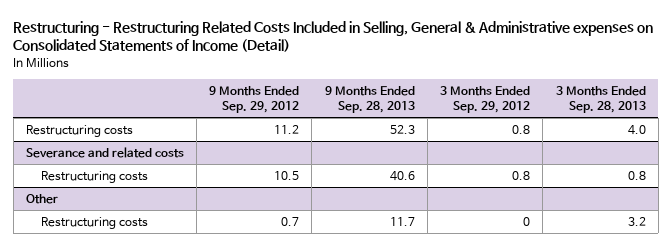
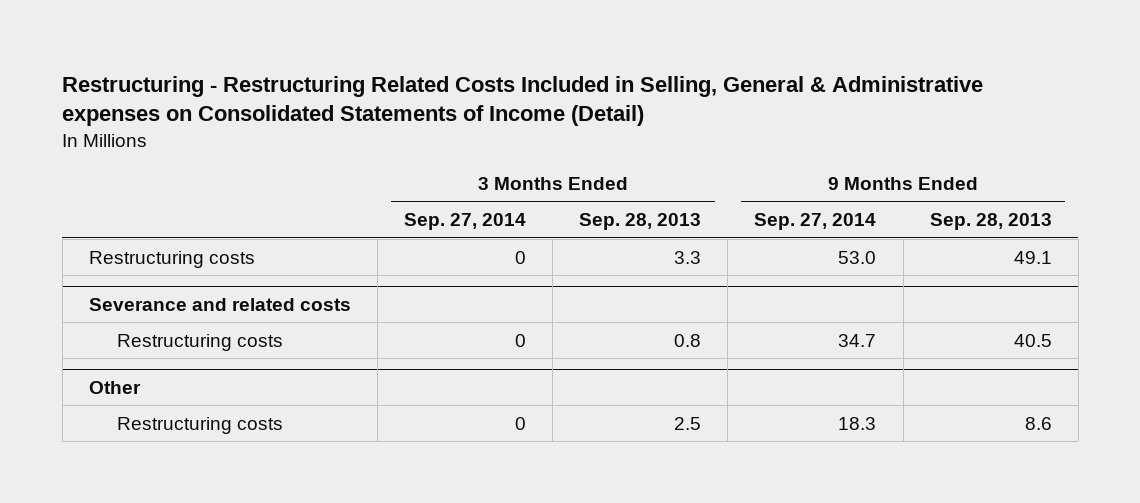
[209,85,300,114] 9 Months Ended Sep. 29, 2012 -> none
[440,85,531,114] 3 Months Ended Sep. 29, 2012 -> none
none -> [404,213,527,231] Sep. 27, 2014
none -> [754,213,877,231] Sep. 27, 2014
[389,125,415,135] 52.3 -> [1013,250,1052,264] 49.1
[627,125,646,136] 4.0 -> [674,250,702,264] 3.3
[389,171,415,182] 40.6 -> [1013,333,1052,347] 40.5
[389,217,415,227] 11.7 -> [1024,416,1052,430] 8.6
[627,217,646,227] 3.2 -> [674,416,702,430] 2.5

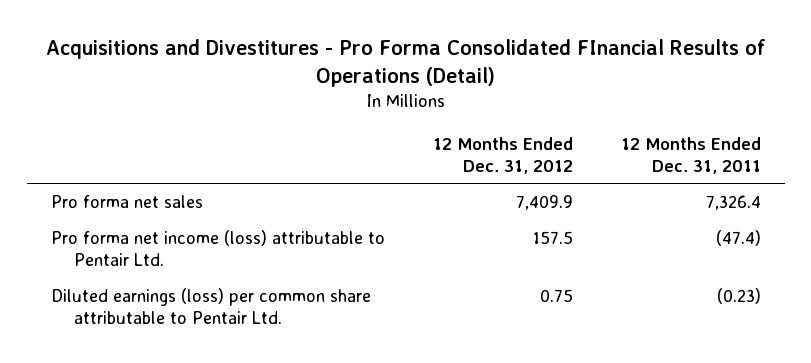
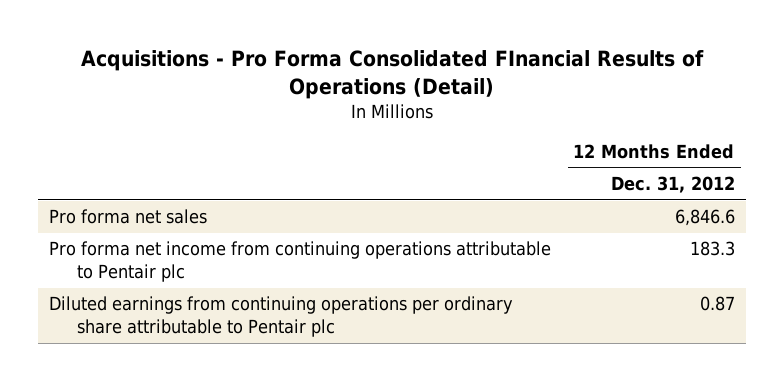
[45,38,766,87] Acquisitions and Divestitures - Pro Forma Consolidated FInancial Results of Operations (Detail) -> [81,50,705,99] Acquisitions - Pro Forma Consolidated FInancial Results of Operations (Detail)
[620,136,761,174] 12 Months Ended Dec. 31, 2011 -> none
[515,195,573,211] 7,409.9 -> [674,209,735,227] 6,846.6
[50,230,385,267] Pro forma net income (loss) attributable to Pentair Ltd. -> [49,241,552,283] Pro forma net income from continuing operations attributable to Pentair plc
[532,231,573,245] 157.5 -> [689,241,735,257] 183.3
[50,288,371,325] Diluted earnings (loss) per common share attributable to Pentair Ltd. -> [49,296,514,338] Diluted earnings from continuing operations per ordinary share attributable to Pentair plc
[539,289,573,303] 0.75 -> [699,296,735,312] 0.87

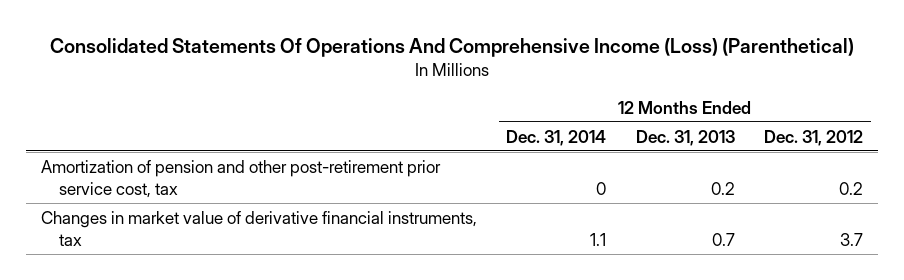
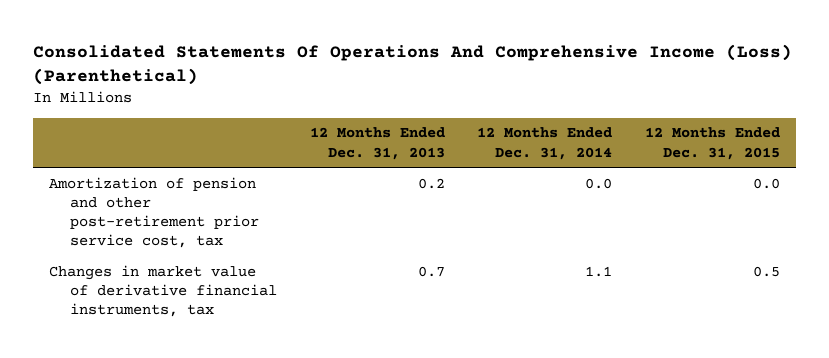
[764,129,864,146] Dec. 31, 2012 -> none
none -> [644,127,780,160] 12 Months Ended Dec. 31, 2015
[596,181,607,195] 0 -> [585,177,613,189] 0.0

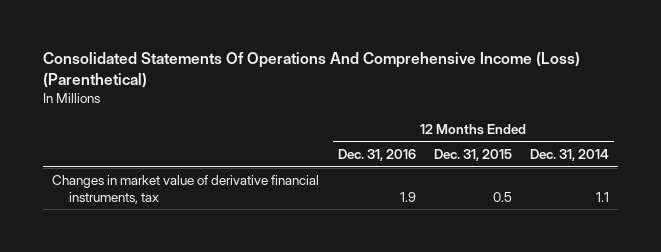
[309,127,445,160] 12 Months Ended Dec. 31, 2013 -> none
none -> [337,149,416,162] Dec. 31, 2016
[49,176,260,249] Amortization of pension and other post-retirement prior service cost, tax -> none

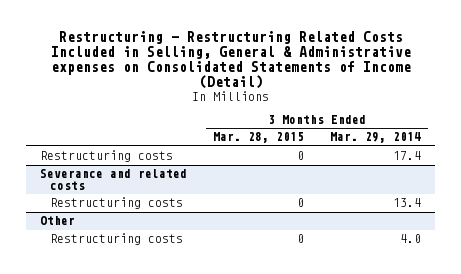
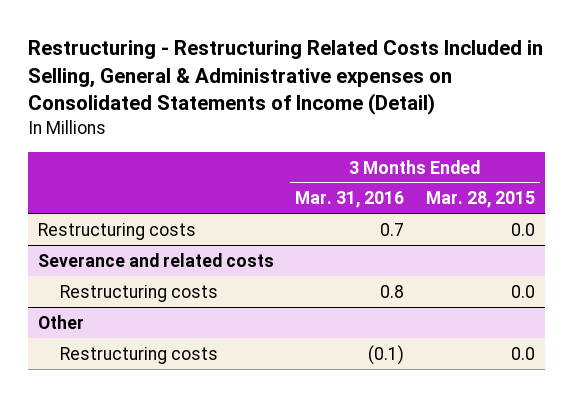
[330,132,422,144] Mar. 29, 2014 -> none
none -> [295,191,405,209] Mar. 31, 2016
[297,151,305,161] 0 -> [510,222,535,236] 0.0
[297,198,305,208] 0 -> [510,284,535,298] 0.0
[297,234,305,244] 0 -> [510,346,535,360] 0.0

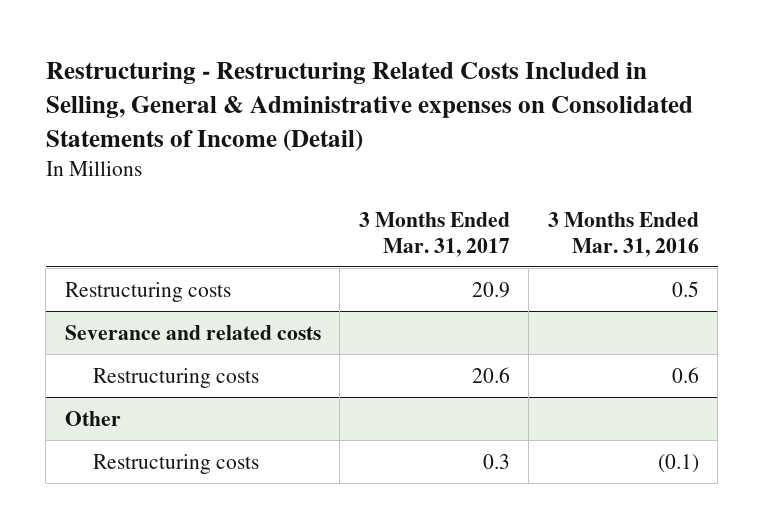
[425,191,535,209] Mar. 28, 2015 -> none
none -> [358,211,510,257] 3 Months Ended Mar. 31, 2017
[380,222,405,236] 0.7 -> [671,280,699,297] 0.5
[380,284,405,298] 0.8 -> [671,366,699,383] 0.6

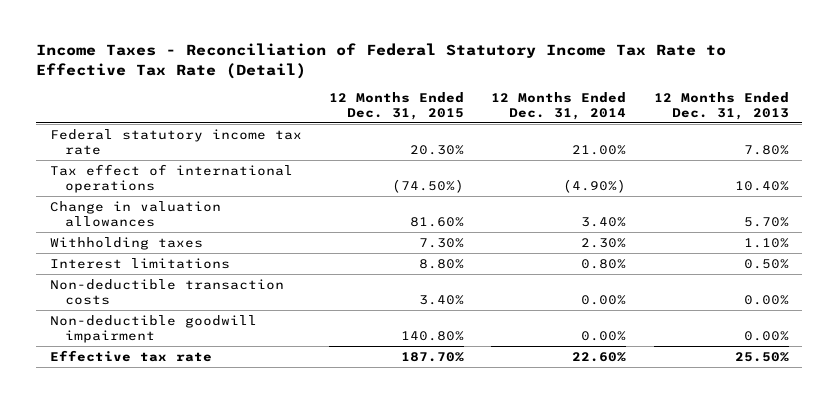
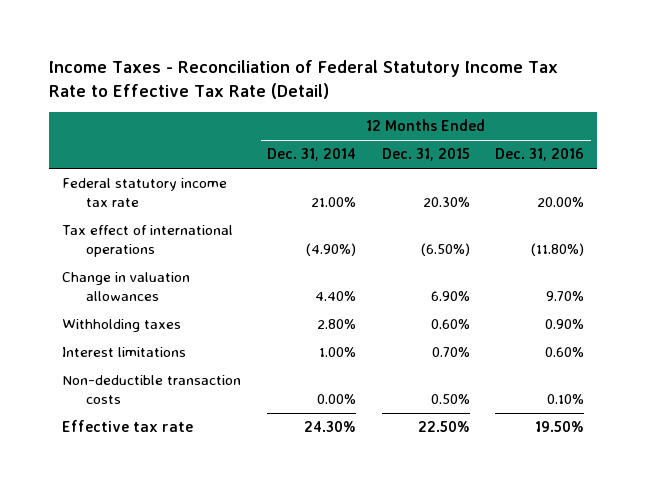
[653,92,789,120] 12 Months Ended Dec. 31, 2013 -> none
none -> [495,148,585,162] Dec. 31, 2016
[49,314,257,343] Non-deductible goodwill impairment -> none
[392,178,465,193] (74.50%) -> [420,242,470,256] (6.50%)
[410,216,465,227] 81.60% -> [430,290,470,301] 6.90%
[581,216,627,227] 3.40% -> [315,290,357,301] 4.40%
[419,237,465,248] 7.30% -> [430,319,470,330] 0.60%
[581,237,627,248] 2.30% -> [317,319,357,330] 2.80%
[419,258,465,269] 8.80% -> [431,347,470,358] 0.70%
[581,258,627,269] 0.80% -> [319,347,357,358] 1.00%
[419,294,465,305] 3.40% -> [430,393,470,404] 0.50%
[401,351,465,362] 187.70% -> [417,421,470,433] 22.50%
[572,351,627,362] 22.60% -> [304,421,357,433] 24.30%

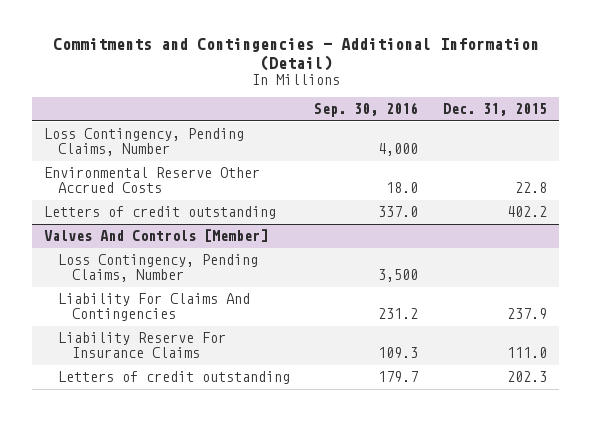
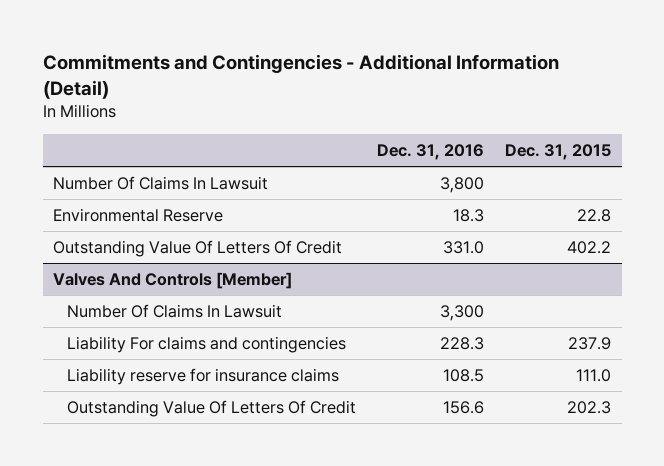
[314,102,419,118] Sep. 30, 2016 -> none
none -> [376,143,484,160] Dec. 31, 2016
[44,128,245,157] Loss Contingency, Pending Claims, Number -> [53,176,269,191] Number Of Claims In Lawsuit
[44,167,261,194] Environmental Reserve Other Accrued Costs -> [53,208,224,223] Environmental Reserve
[44,206,277,220] Letters of credit outstanding -> [53,240,343,258] Outstanding Value Of Letters Of Credit
[57,254,258,283] Loss Contingency, Pending Claims, Number -> [66,304,282,319] Number Of Claims In Lawsuit
[57,293,250,322] Liability For Claims And Contingencies -> [66,336,346,354] Liability For claims and contingencies
[57,332,226,359] Liability Reserve For Insurance Claims -> [66,368,339,386] Liability reserve for insurance claims
[57,371,290,385] Letters of credit outstanding -> [66,400,356,418] Outstanding Value Of Letters Of Credit

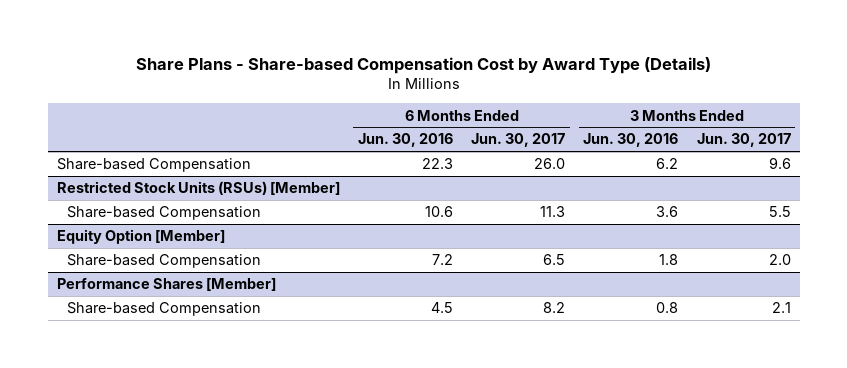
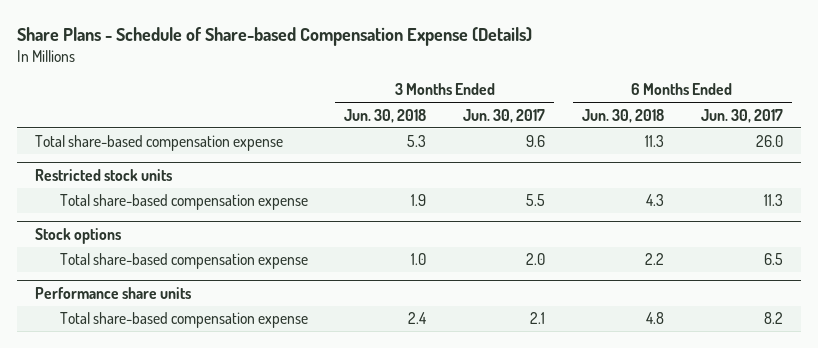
[135,56,711,74] Share Plans - Share-based Compensation Cost by Award Type (Details) -> [16,26,532,46] Share Plans - Schedule of Share-based Compensation Expense (Details)
[357,133,453,148] Jun. 30, 2016 -> none
[583,133,679,148] Jun. 30, 2016 -> none
none -> [344,108,427,123] Jun. 30, 2018
none -> [582,108,665,123] Jun. 30, 2018
[56,158,251,173] Share-based Compensation -> [35,135,284,152] Total share-based compensation expense
[56,181,340,196] Restricted Stock Units (RSUs) [Member] -> [35,169,173,182] Restricted stock units
[67,206,262,221] Share-based Compensation -> [59,194,308,211] Total share-based compensation expense
[56,229,225,245] Equity Option [Member] -> [35,228,122,245] Stock options
[67,254,262,269] Share-based Compensation -> [59,253,308,270] Total share-based compensation expense
[56,278,276,292] Performance Shares [Member] -> [35,287,192,300] Performance share units
[67,302,262,317] Share-based Compensation -> [59,312,308,329] Total share-based compensation expense

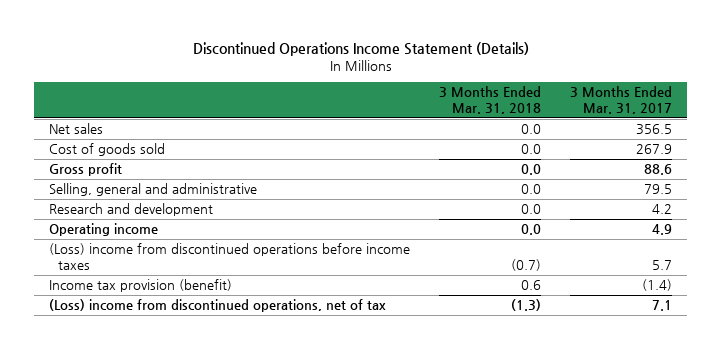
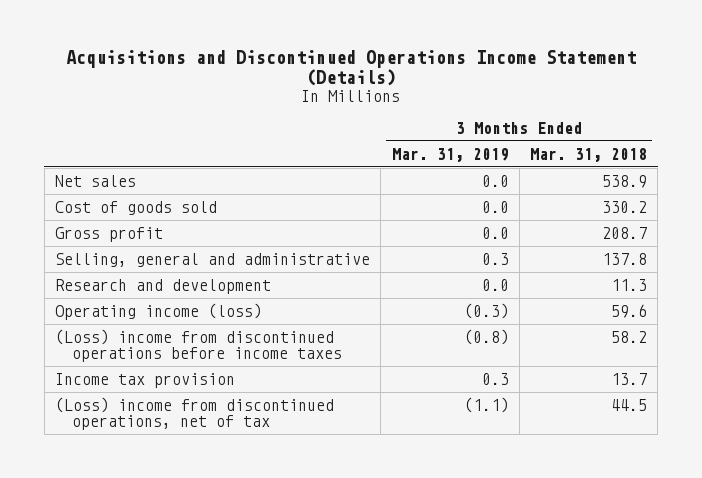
[192,42,529,57] Discontinued Operations Income Statement (Details) -> [66,50,637,87] Acquisitions and Discontinued Operations Income Statement (Details)
[570,86,673,114] 3 Months Ended Mar. 31, 2017 -> none
none -> [391,147,509,162] Mar. 31, 2019
[521,124,542,135] 0.0 -> [602,174,648,188] 538.9
[521,144,542,155] 0.0 -> [602,200,648,213] 330.2
[521,164,542,176] 0.0 -> [602,226,648,239] 208.7
[521,184,542,195] 0.0 -> [602,252,648,265] 137.8
[521,204,542,215] 0.0 -> [611,278,648,291] 11.3
[48,223,158,237] Operating income -> [55,302,263,320] Operating income (loss)
[521,224,542,236] 0.0 -> [611,303,648,318] 59.6
[511,258,542,271] (0.7) -> [611,330,648,343] 58.2
[48,279,232,293] Income tax provision (benefit) -> [55,372,236,388] Income tax provision
[521,280,542,291] 0.6 -> [611,372,648,385] 13.7
[511,299,542,312] (1.3) -> [611,398,648,411] 44.5

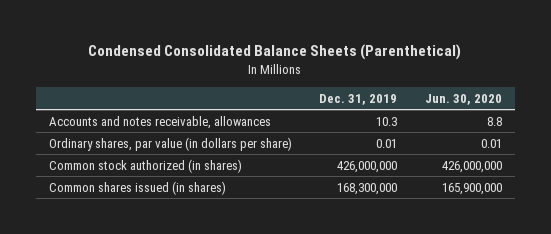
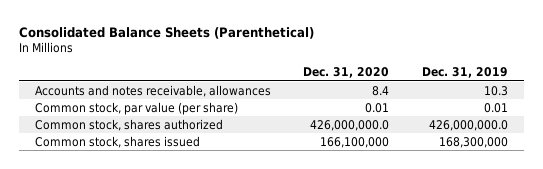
[88,44,462,61] Condensed Consolidated Balance Sheets (Parenthetical) -> [19,26,315,39] Consolidated Balance Sheets (Parenthetical)
[424,93,502,105] Jun. 30, 2020 -> none
none -> [303,66,390,78] Dec. 31, 2020
[49,136,293,151] Ordinary shares, par value (in dollars per share) -> [35,101,239,115] Common stock, par value (per share)
[49,158,243,173] Common stock authorized (in shares) -> [35,118,224,131] Common stock, shares authorized
[337,160,398,173] 426,000,000 -> [428,119,508,131] 426,000,000.0
[49,180,227,195] Common shares issued (in shares) -> [35,135,201,148] Common stock, shares issued

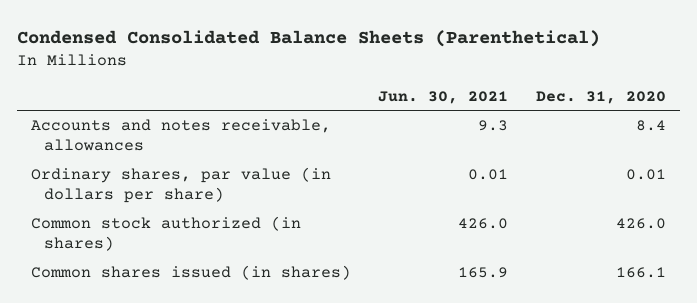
[19,26,315,39] Consolidated Balance Sheets (Parenthetical) -> [16,29,600,47] Condensed Consolidated Balance Sheets (Parenthetical)
[421,66,508,78] Dec. 31, 2019 -> none
none -> [378,90,509,104] Jun. 30, 2021
[35,101,239,115] Common stock, par value (per share) -> [30,166,331,204] Ordinary shares, par value (in dollars per share)
[35,118,224,131] Common stock, shares authorized -> [30,215,301,252] Common stock authorized (in shares)
[310,119,390,131] 426,000,000.0 -> [616,217,667,229] 426.0
[35,135,201,148] Common stock, shares issued -> [30,264,351,280] Common shares issued (in shares)
[320,136,390,148] 166,100,000 -> [616,266,667,278] 166.1

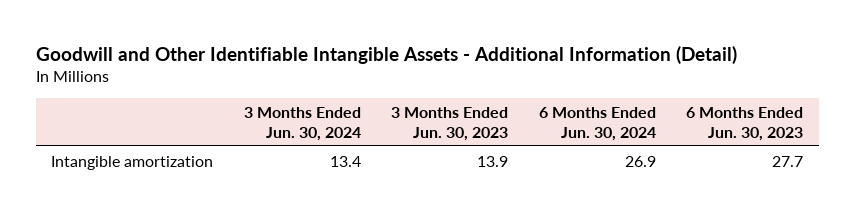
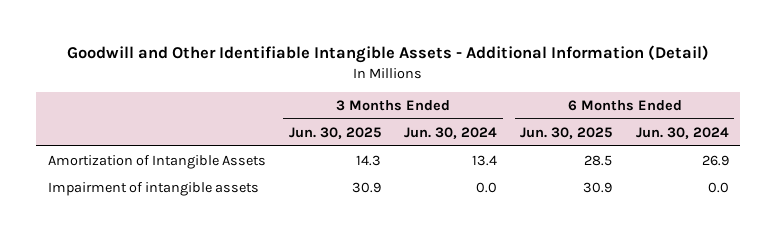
[391,107,509,141] 3 Months Ended Jun. 30, 2023 -> none
[686,107,804,141] 6 Months Ended Jun. 30, 2023 -> none
none -> [289,126,382,139] Jun. 30, 2025
none -> [520,126,613,139] Jun. 30, 2025
[51,155,214,170] Intangible amortization -> [47,154,266,169] Amortization of Intangible Assets
none -> [47,181,259,196] Impairment of intangible assets

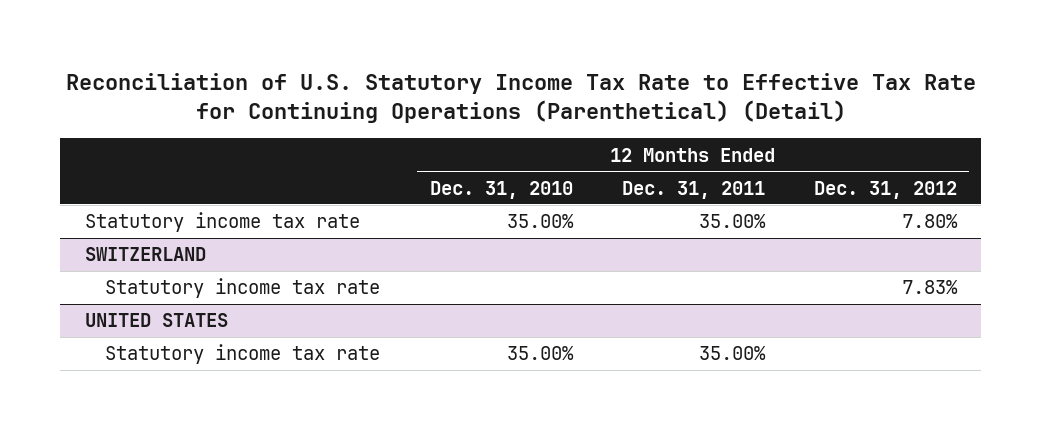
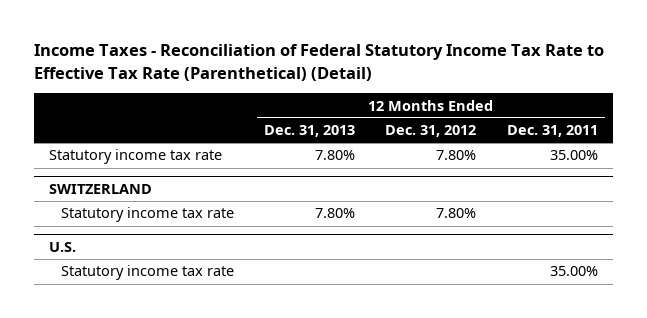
[65,72,976,124] Reconciliation of U.S. Statutory Income Tax Rate to Effective Tax Rate for Continuing Operations (Parenthetical) (Detail) -> [33,44,604,81] Income Taxes - Reconciliation of Federal Statutory Income Tax Rate to Effective Tax Rate (Parenthetical) (Detail)
[429,180,573,199] Dec. 31, 2010 -> none
none -> [264,125,356,138] Dec. 31, 2013
[84,313,228,328] UNITED STATES -> none
[901,280,958,295] 7.83% -> [436,208,477,219] 7.80%
none -> [48,242,76,253] U.S.

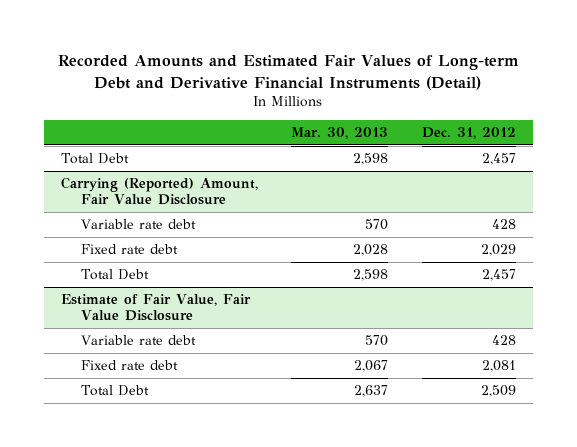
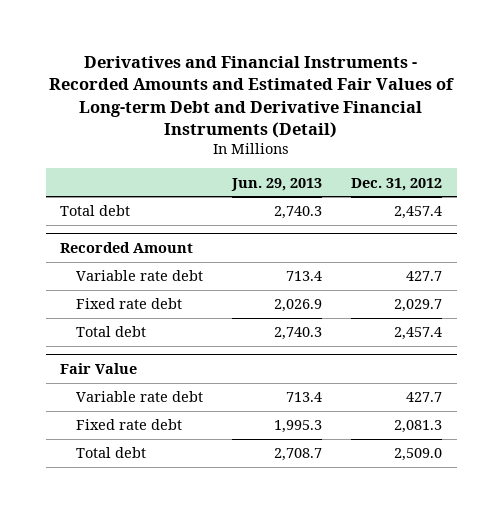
[58,54,520,90] Recorded Amounts and Estimated Fair Values of Long-term Debt and Derivative Financial Instruments (Detail) -> [49,56,455,138] Derivatives and Financial Instruments - Recorded Amounts and Estimated Fair Values of Long-term Debt and Derivative Financial Instruments (Detail)
[291,127,389,140] Mar. 30, 2013 -> none
none -> [230,177,322,191] Jun. 29, 2013
[60,177,258,206] Carrying (Reported) Amount, Fair Value Disclosure -> none
[60,294,251,322] Estimate of Fair Value, Fair Value Disclosure -> none
[60,153,129,165] Total Debt -> [60,205,131,217] Total debt
[481,153,516,166] 2,457 -> [394,206,443,220] 2,457.4
none -> [60,241,194,253] Recorded Amount
[491,219,516,230] 428 -> [406,271,443,282] 427.7
[480,244,516,257] 2,029 -> [394,299,443,313] 2,029.7
[81,269,150,281] Total Debt -> [75,326,146,338] Total debt
[481,269,516,282] 2,457 -> [394,327,443,341] 2,457.4
none -> [60,362,138,374] Fair Value
[491,335,516,346] 428 -> [406,392,443,403] 427.7
[481,360,516,373] 2,081 -> [394,420,443,434] 2,081.3
[81,385,150,397] Total Debt -> [75,447,146,459] Total debt
[480,385,516,398] 2,509 -> [394,448,443,462] 2,509.0

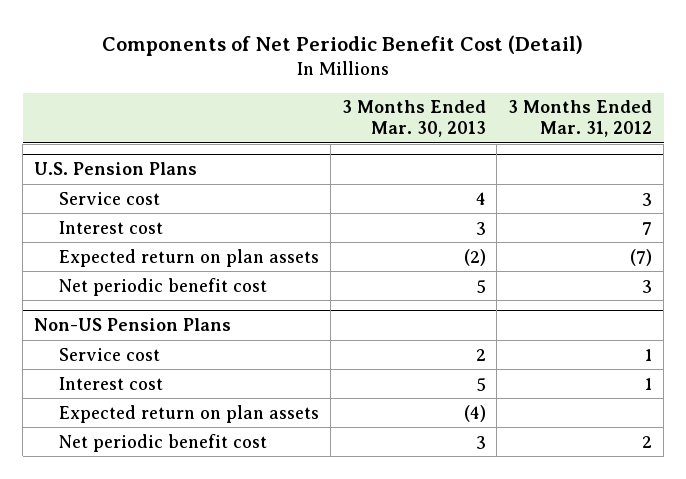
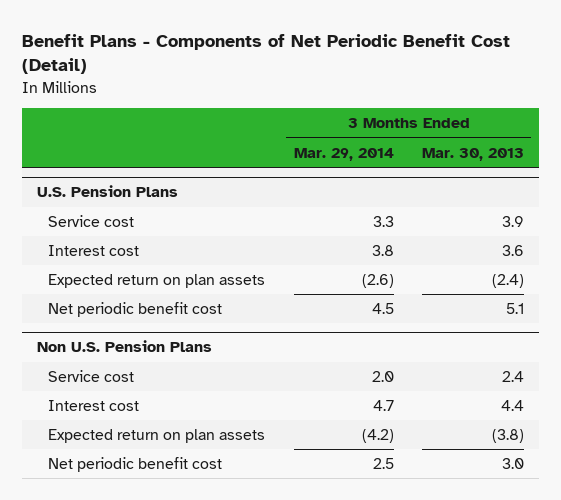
[102,34,584,56] Components of Net Periodic Benefit Cost (Detail) -> [22,33,511,75] Benefit Plans - Components of Net Periodic Benefit Cost (Detail)
[508,100,653,138] 3 Months Ended Mar. 31, 2012 -> none
none -> [293,147,394,161] Mar. 29, 2014
[475,191,486,205] 4 -> [502,216,525,228] 3.9
[475,221,486,235] 3 -> [502,245,525,257] 3.6
[463,248,486,266] (2) -> [492,274,525,289] (2.4)
[475,279,486,293] 5 -> [506,303,525,315] 5.1
[34,318,232,332] Non-US Pension Plans -> [36,340,212,353] Non U.S. Pension Plans
[475,348,486,361] 2 -> [502,371,525,383] 2.4
[475,377,486,391] 5 -> [501,400,525,412] 4.4
[463,404,486,422] (4) -> [492,429,525,444] (3.8)
[475,435,486,449] 3 -> [502,458,525,470] 3.0

